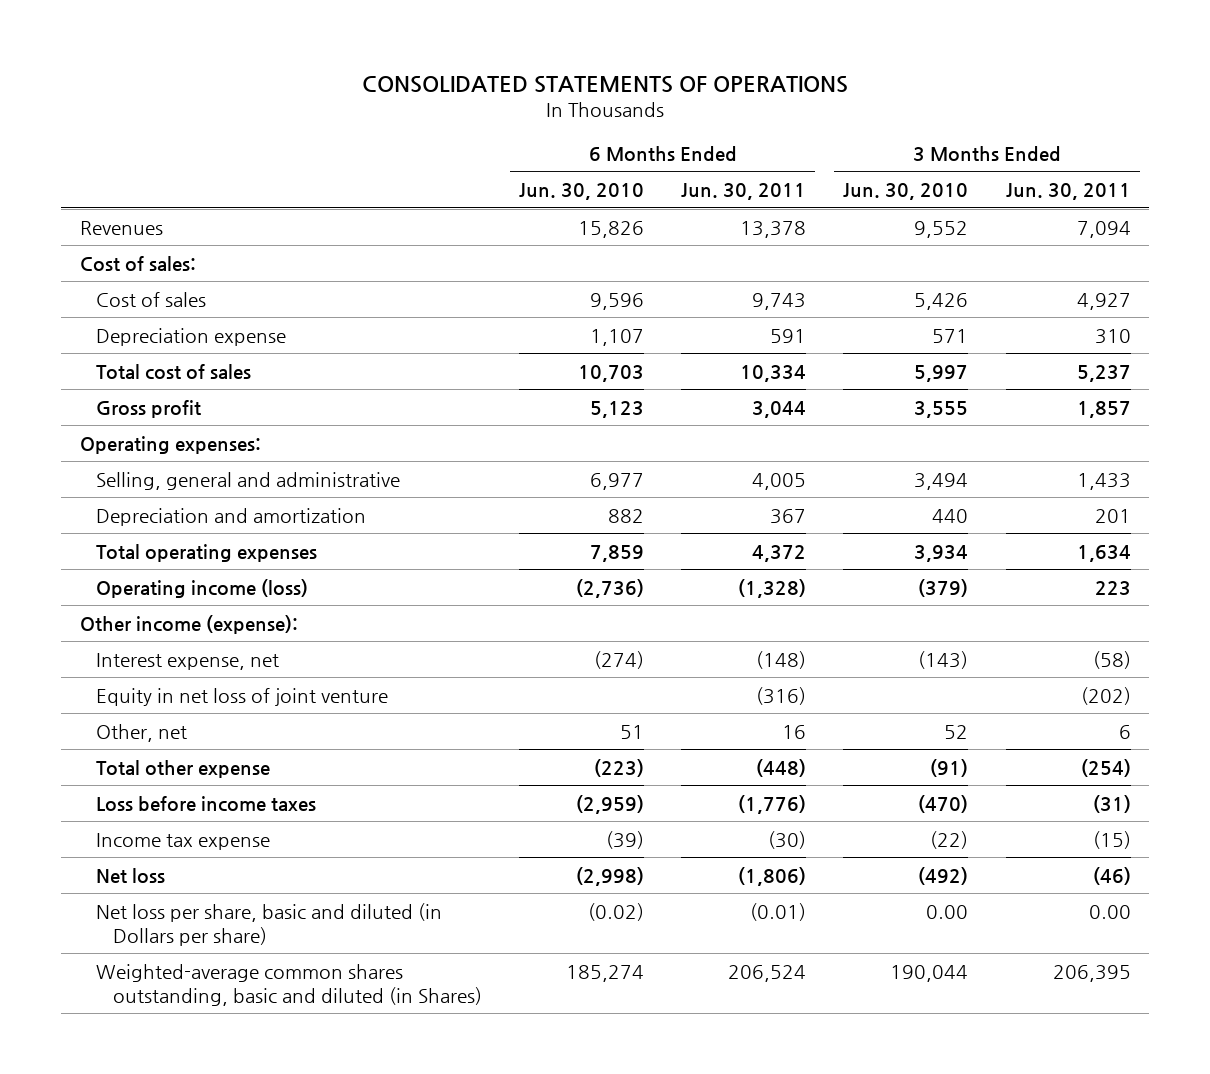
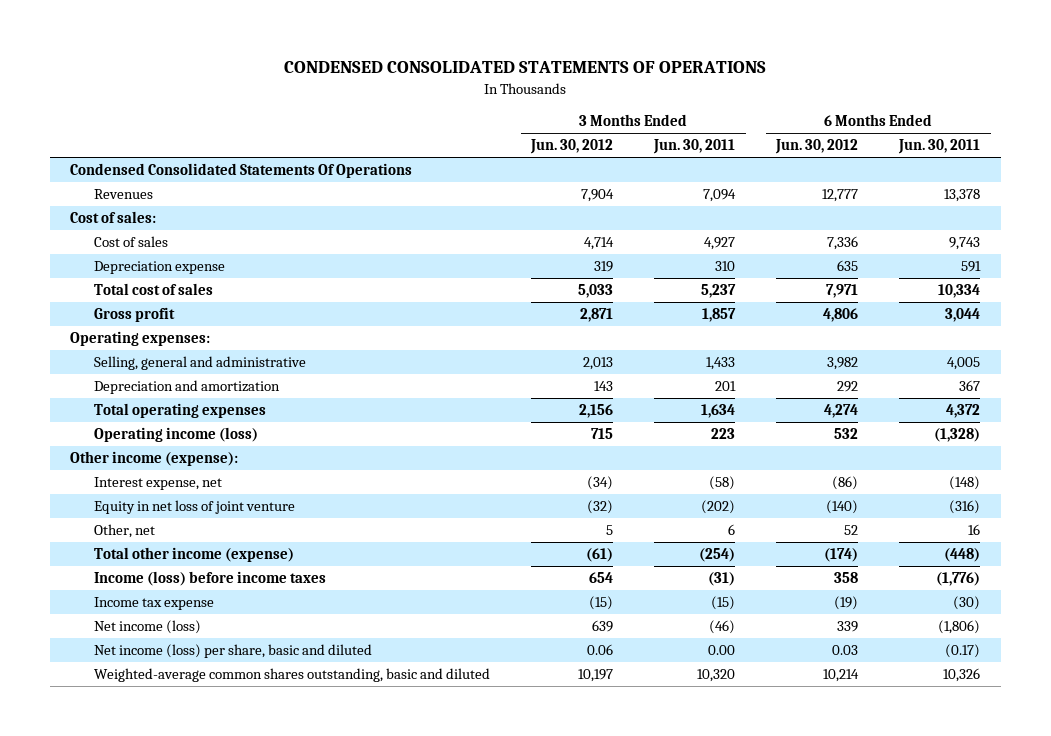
[362,75,849,93] CONSOLIDATED STATEMENTS OF OPERATIONS -> [284,61,767,74] CONDENSED CONSOLIDATED STATEMENTS OF OPERATIONS
[518,183,644,201] Jun. 30, 2010 -> none
[843,183,969,201] Jun. 30, 2010 -> none
none -> [530,139,614,155] Jun. 30, 2012
none -> [775,139,859,155] Jun. 30, 2012
none -> [70,163,413,179] Condensed Consolidated Statements Of Operations
[96,759,271,778] Total other expense -> [94,547,295,563] Total other income (expense)
[96,795,317,812] Loss before income taxes -> [94,571,327,587] Income (loss) before income taxes
[96,867,166,883] Net loss -> [94,620,202,635] Net income (loss)
[96,902,443,947] Net loss per share, basic and diluted (in Dollars per share) -> [94,644,373,659] Net income (loss) per share, basic and diluted
[750,902,807,921] (0.01) -> [945,644,981,659] (0.17)
[96,963,482,1007] Weighted-average common shares outstanding, basic and diluted (in Shares) -> [94,668,491,683] Weighted-average common shares outstanding, basic and diluted
[728,964,807,982] 206,524 -> [943,668,981,683] 10,326
[1052,964,1131,982] 206,395 -> [697,669,736,683] 10,320

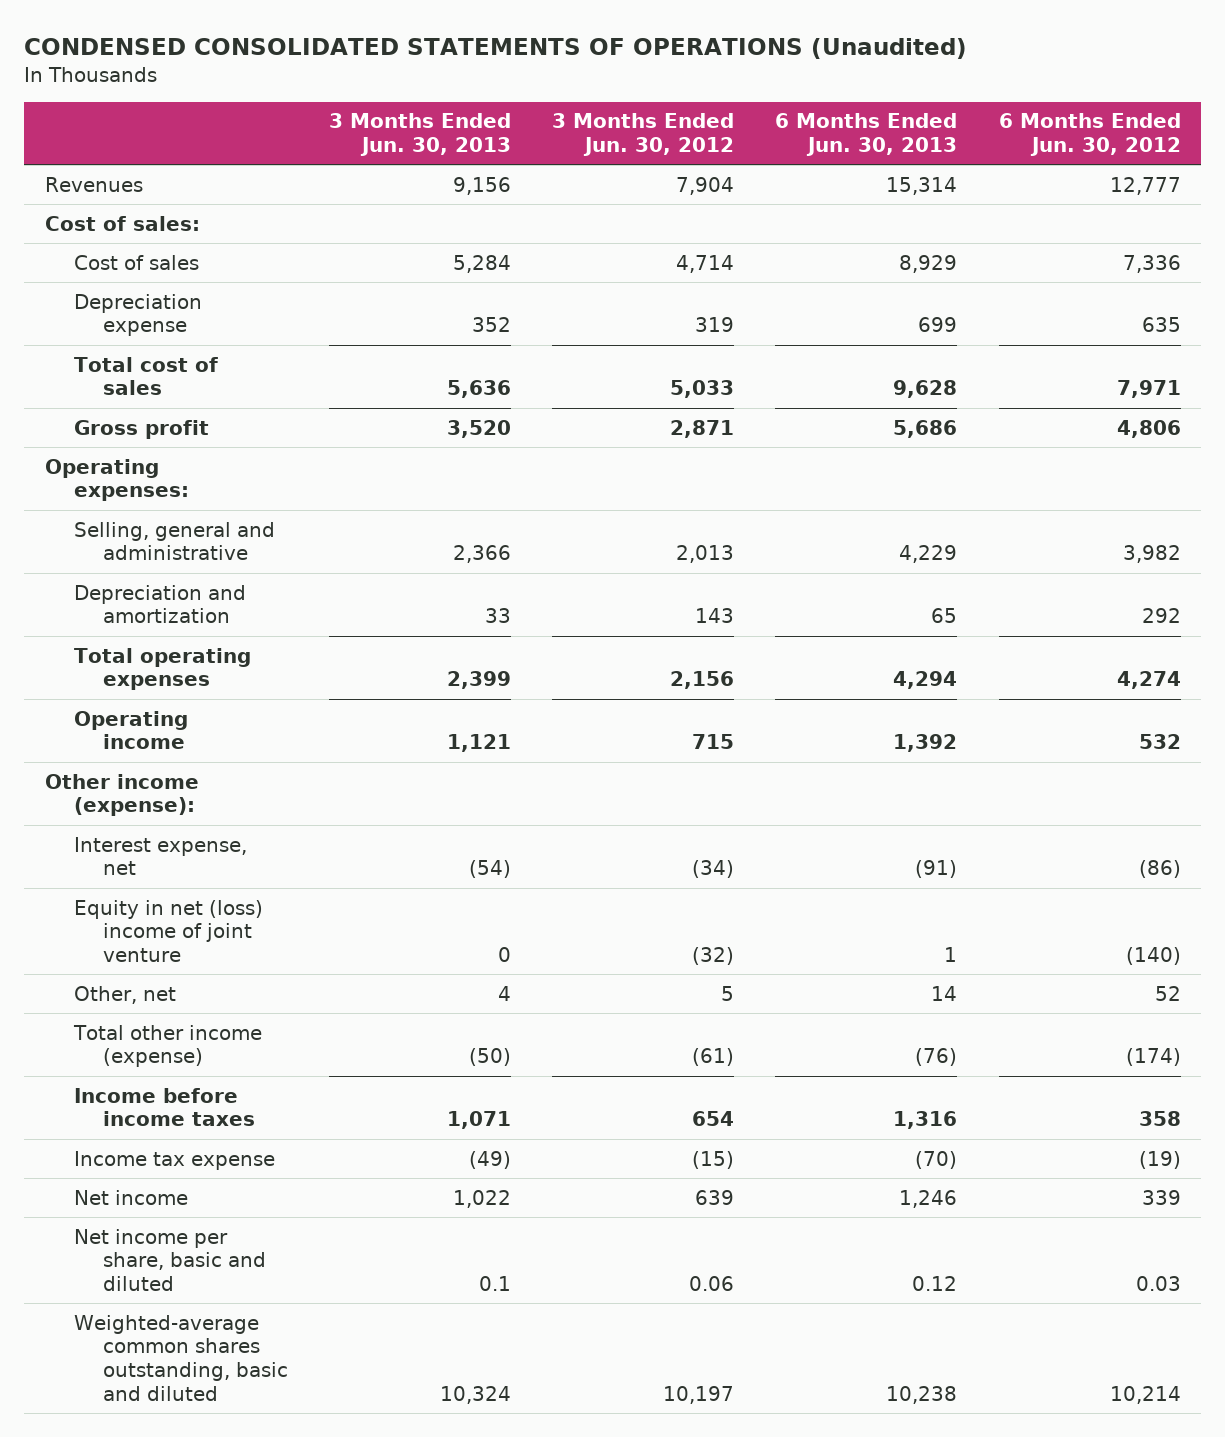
[284,61,767,74] CONDENSED CONSOLIDATED STATEMENTS OF OPERATIONS -> [24,38,968,60] CONDENSED CONSOLIDATED STATEMENTS OF OPERATIONS (Unaudited)
[653,139,736,155] Jun. 30, 2011 -> none
[898,139,981,155] Jun. 30, 2011 -> none
none -> [329,113,512,157] 3 Months Ended Jun. 30, 2013
none -> [775,113,958,157] 6 Months Ended Jun. 30, 2013
[70,163,413,179] Condensed Consolidated Statements Of Operations -> none
[94,427,259,443] Operating income (loss) -> [73,710,188,750] Operating income
[94,500,296,515] Equity in net loss of joint venture -> [73,899,263,963] Equity in net (loss) income of joint venture
[94,571,327,587] Income (loss) before income taxes -> [73,1087,256,1127] Income before income taxes
[94,620,202,635] Net income (loss) -> [73,1189,188,1205] Net income
[94,644,373,659] Net income (loss) per share, basic and diluted -> [73,1228,267,1292] Net income per share, basic and diluted

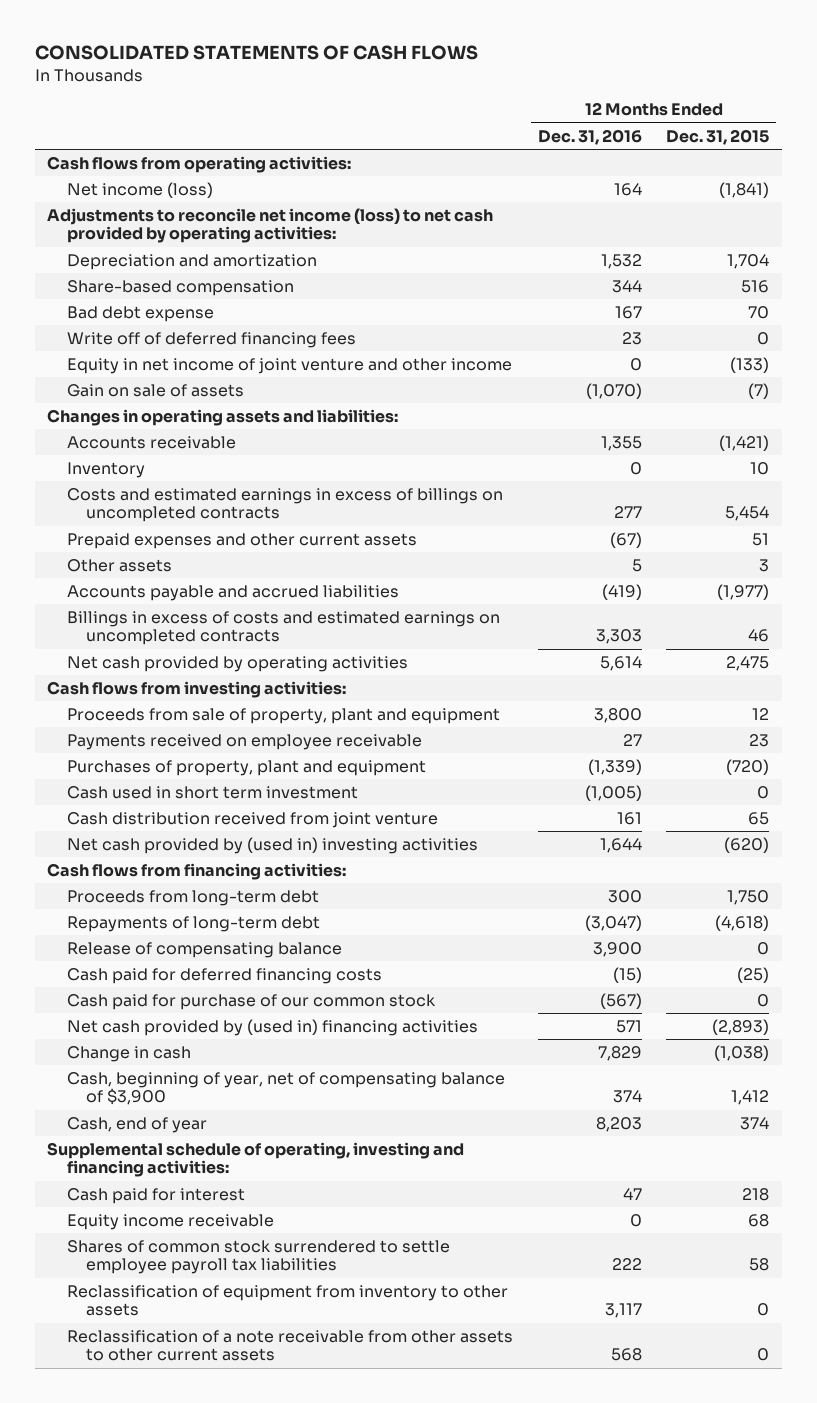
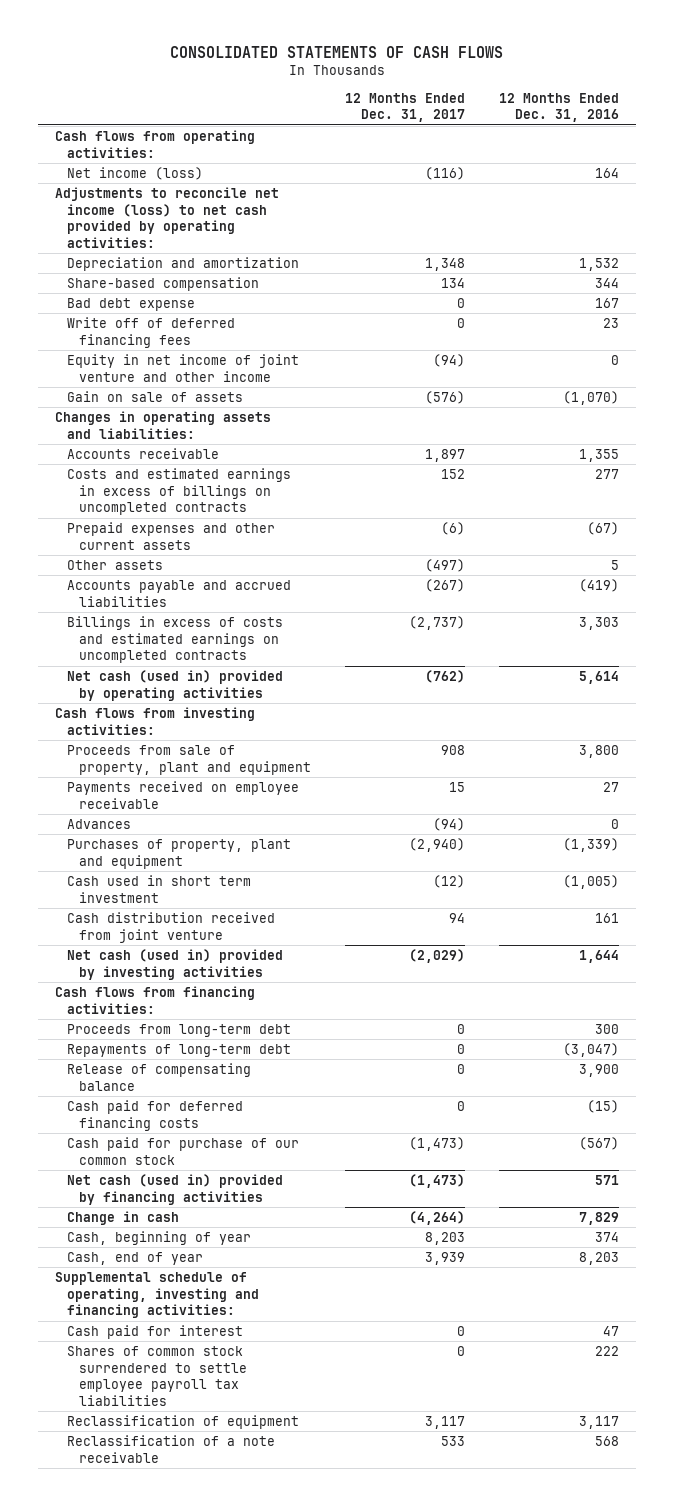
[666,128,770,145] Dec. 31, 2015 -> none
none -> [345,92,466,123] 12 Months Ended Dec. 31, 2017
[66,461,145,478] Inventory -> none
[66,655,408,672] Net cash provided by operating activities -> [66,669,283,701] Net cash (used in) provided by operating activities
none -> [66,818,131,829] Advances
[66,836,478,854] Net cash provided by (used in) investing activities -> [66,948,283,980] Net cash (used in) provided by investing activities
[66,1018,478,1036] Net cash provided by (used in) financing activities -> [66,1173,283,1205] Net cash (used in) provided by financing activities
[66,1071,505,1106] Cash, beginning of year, net of compensating balance of $3,900 -> [66,1230,251,1245] Cash, beginning of year
[66,1213,274,1230] Equity income receivable -> none
[66,1284,508,1317] Reclassification of equipment from inventory to other assets -> [66,1414,299,1429] Reclassification of equipment
[66,1329,513,1362] Reclassification of a note receivable from other assets to other current assets -> [66,1434,275,1463] Reclassification of a note receivable

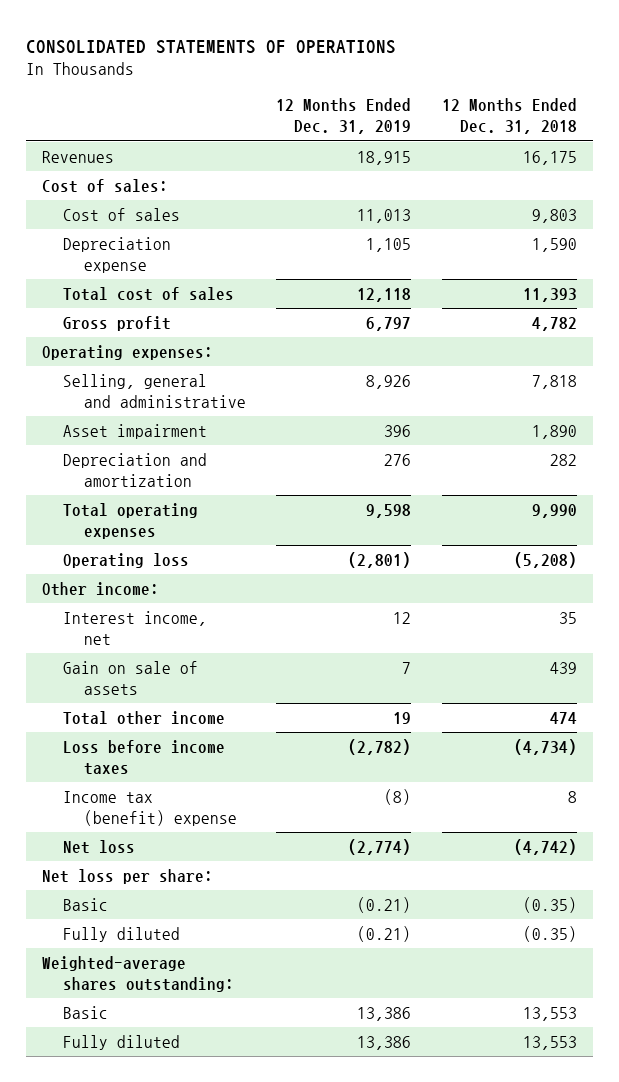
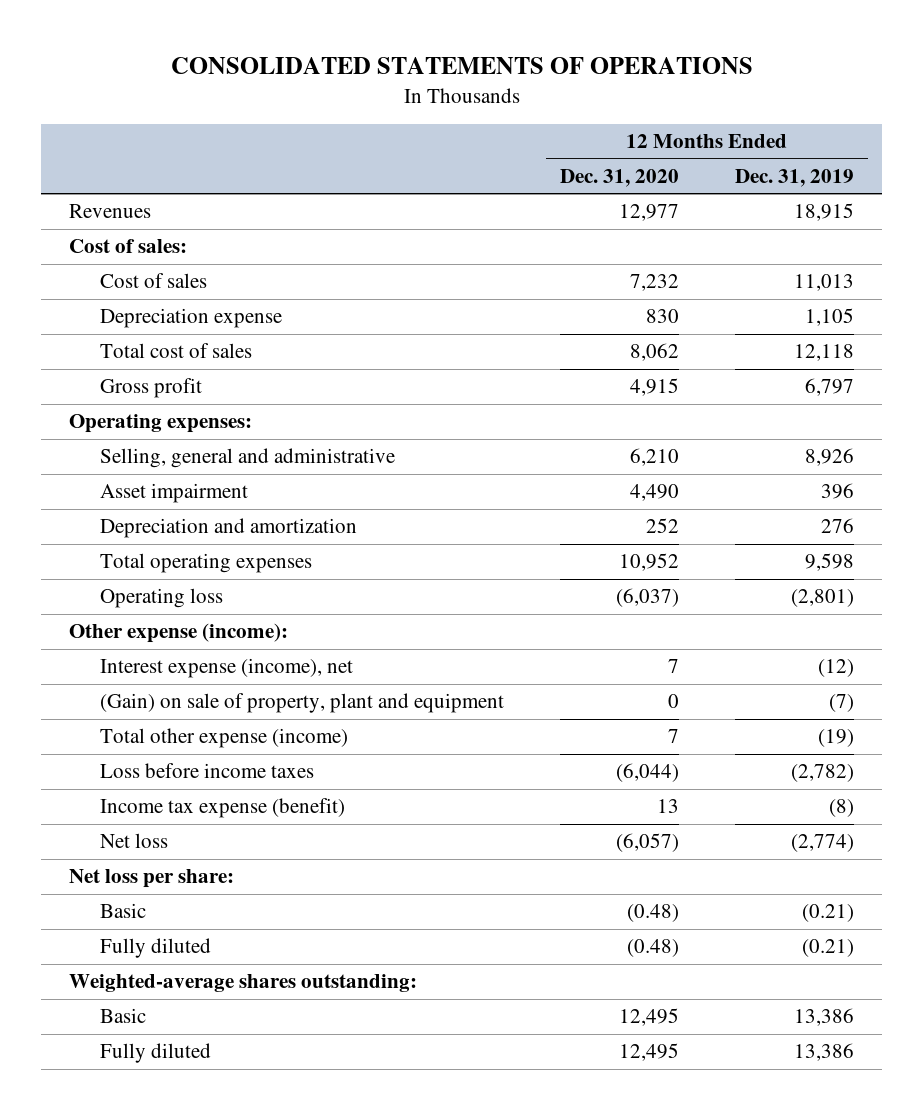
[442,98,578,135] 12 Months Ended Dec. 31, 2018 -> none
none -> [559,168,679,187] Dec. 31, 2020
[62,660,198,696] Gain on sale of assets -> none
[41,581,159,596] Other income: -> [69,623,289,644] Other expense (income):
[62,610,207,646] Interest income, net -> [99,658,353,679] Interest expense (income), net
[393,611,412,624] 12 -> [818,659,855,678] (12)
none -> [99,693,504,714] (Gain) on sale of property, plant and equipment
[62,710,225,725] Total other income -> [99,728,348,749] Total other expense (income)
[393,711,412,724] 19 -> [818,729,855,748] (19)
[62,790,237,827] Income tax (benefit) expense -> [99,798,345,819] Income tax expense (benefit)

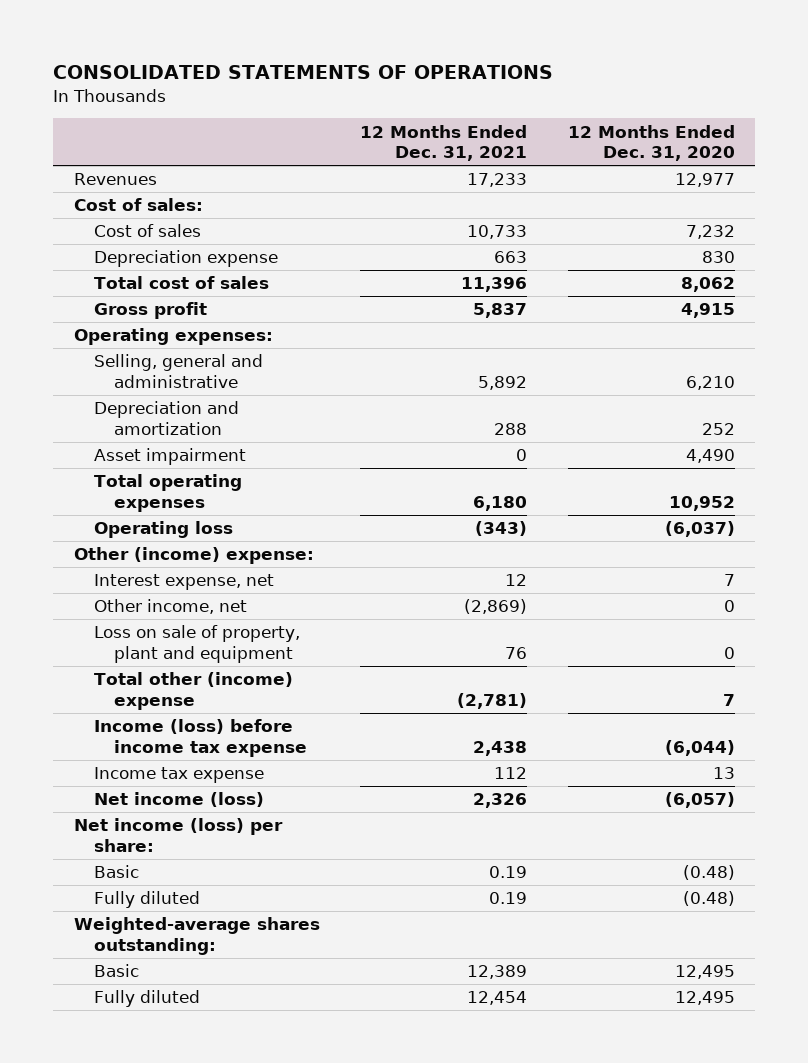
[735,168,855,187] Dec. 31, 2019 -> none
none -> [360,124,528,161] 12 Months Ended Dec. 31, 2021
[99,483,248,504] Asset impairment -> [93,448,246,466] Asset impairment
[69,623,289,644] Other expense (income): -> [73,547,314,565] Other (income) expense:
[99,658,353,679] Interest expense (income), net -> [93,574,274,591] Interest expense, net
none -> [93,599,247,615] Other income, net
[99,693,504,714] (Gain) on sale of property, plant and equipment -> [93,625,300,663] Loss on sale of property, plant and equipment
[99,728,348,749] Total other expense (income) -> [93,672,293,710] Total other (income) expense
[99,763,314,779] Loss before income taxes -> [93,719,307,757] Income (loss) before income tax expense
[99,798,345,819] Income tax expense (benefit) -> [93,767,264,784] Income tax expense
[99,833,168,849] Net loss -> [93,792,264,808] Net income (loss)
[69,869,235,889] Net loss per share: -> [73,818,283,852] Net income (loss) per share:

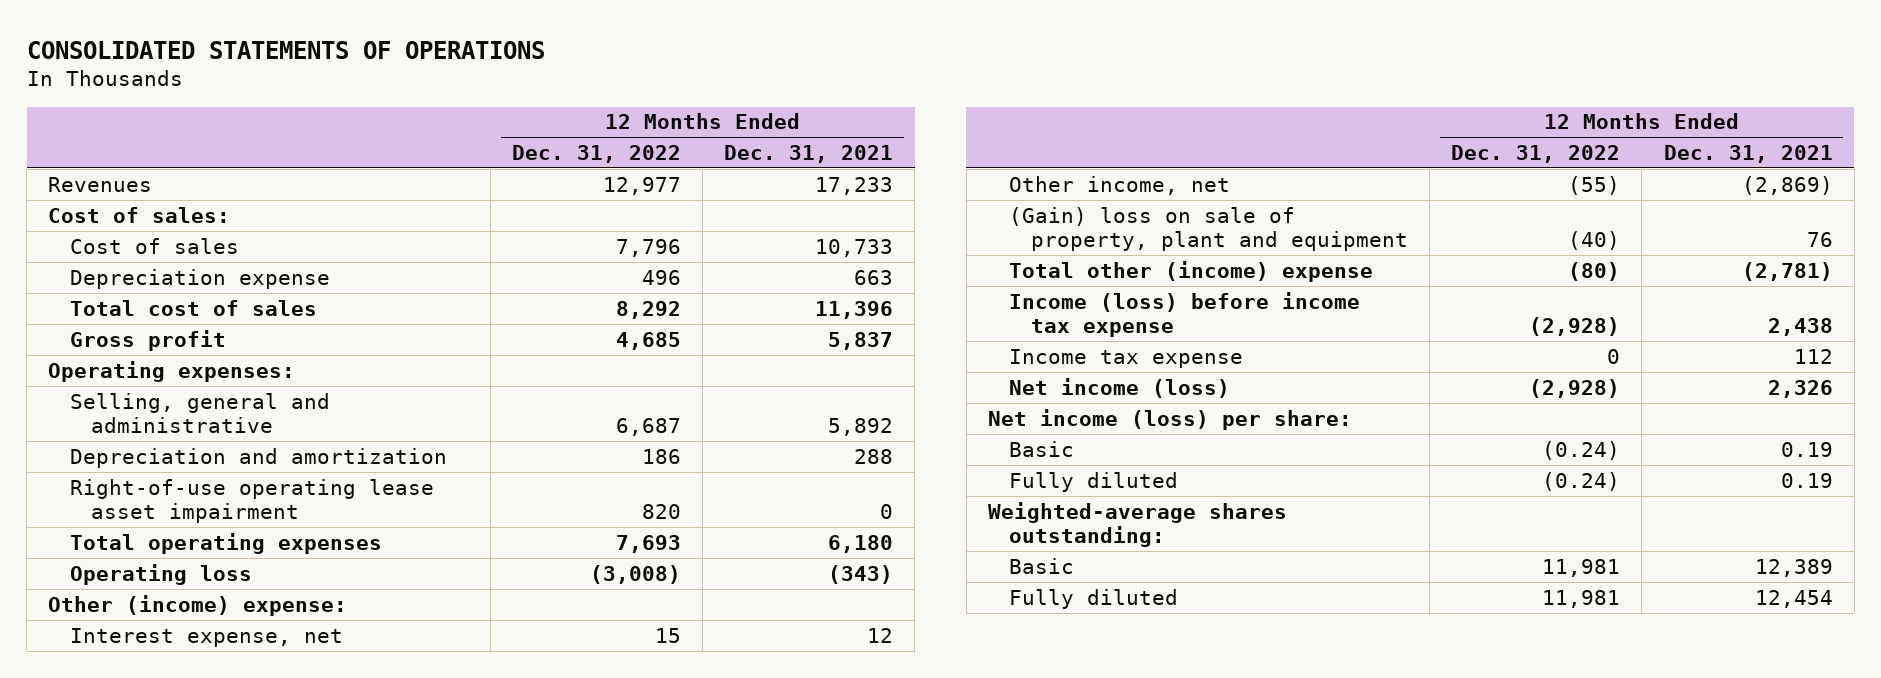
[567,124,735,161] 12 Months Ended Dec. 31, 2020 -> none
none -> [511,145,681,164] Dec. 31, 2022
[93,448,246,466] Asset impairment -> none
none -> [69,478,434,524] Right-of-use operating lease asset impairment
[93,625,300,663] Loss on sale of property, plant and equipment -> [1009,206,1408,252] (Gain) loss on sale of property, plant and equipment

